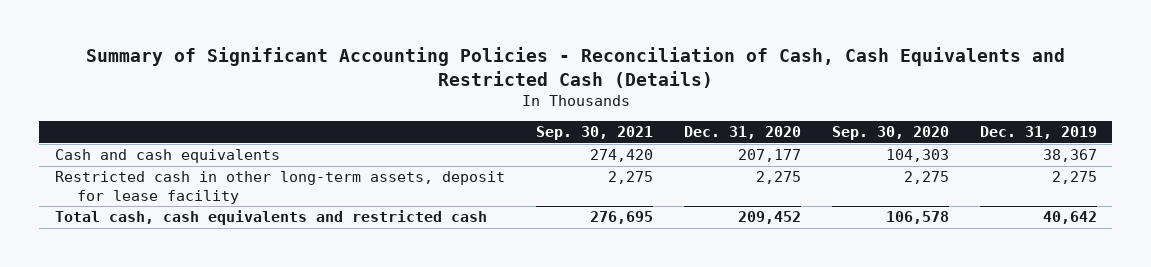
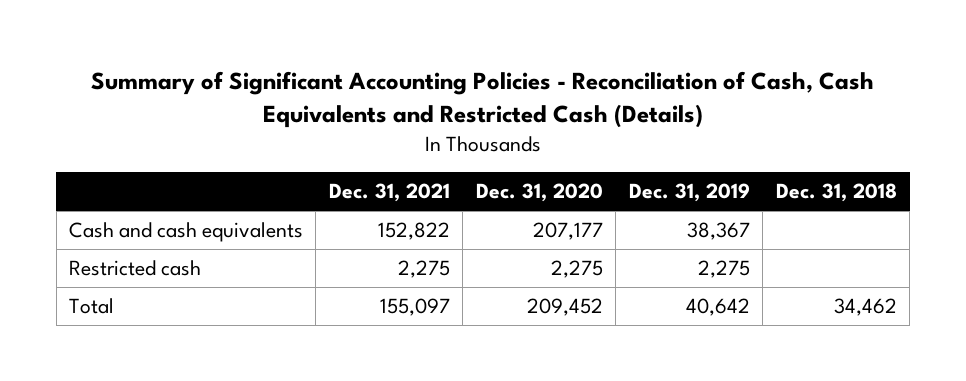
[535,126,653,141] Sep. 30, 2021 -> none
[831,126,949,141] Sep. 30, 2020 -> none
none -> [328,183,450,203] Dec. 31, 2021
none -> [775,183,897,203] Dec. 31, 2018
[54,171,505,204] Restricted cash in other long-term assets, deposit for lease facility -> [69,260,202,277] Restricted cash
[54,210,487,226] Total cash, cash equivalents and restricted cash -> [69,298,115,315] Total

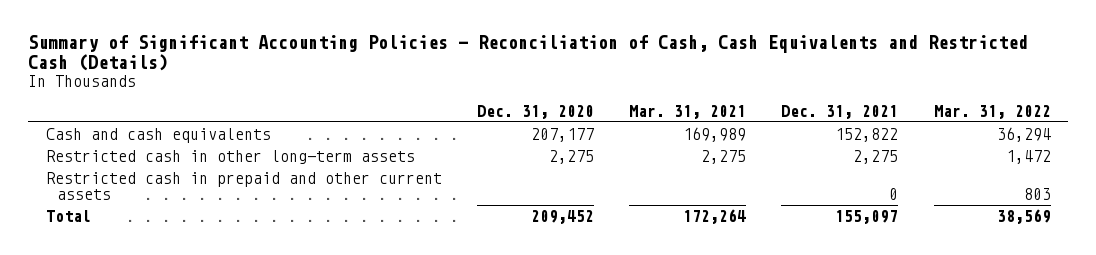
[628,183,750,203] Dec. 31, 2019 -> none
[775,183,897,203] Dec. 31, 2018 -> none
none -> [629,104,747,119] Mar. 31, 2021
none -> [933,104,1051,119] Mar. 31, 2022
[69,260,202,277] Restricted cash -> [45,150,415,165] Restricted cash in other long-term assets
none -> [45,172,442,201] Restricted cash in prepaid and other current assets

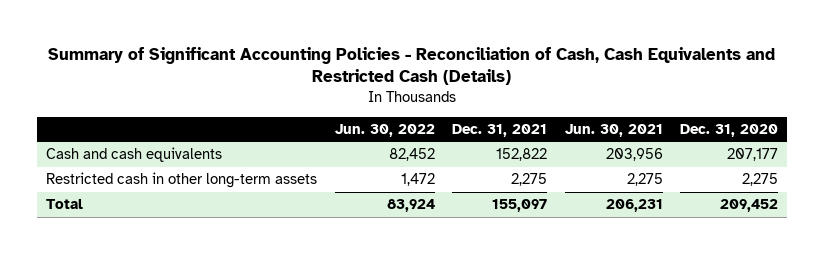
[629,104,747,119] Mar. 31, 2021 -> none
[933,104,1051,119] Mar. 31, 2022 -> none
none -> [334,123,435,137] Jun. 30, 2022
none -> [564,123,663,137] Jun. 30, 2021
[45,172,442,201] Restricted cash in prepaid and other current assets -> none

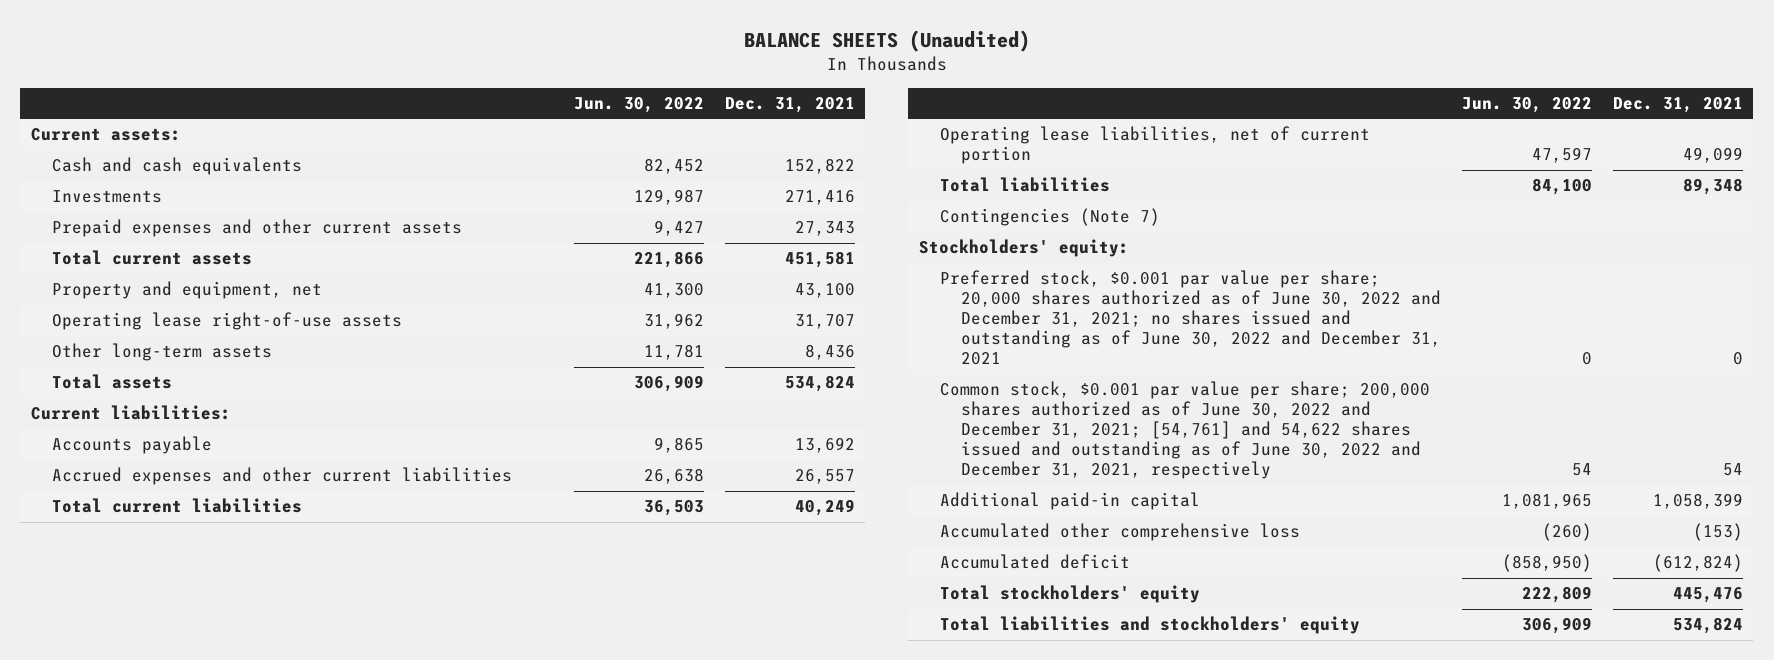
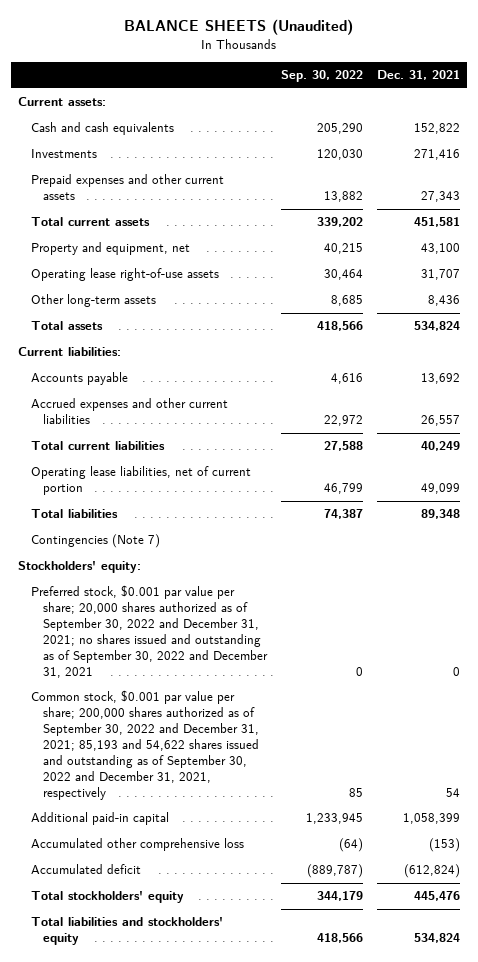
[574,97,705,114] Jun. 30, 2022 -> none
none -> [280,70,363,83] Sep. 30, 2022
[940,270,1442,366] Preferred stock, $0.001 par value per share; 20,000 shares authorized as of June 30, 2022 and December 31, 2021; no shares issued and outstanding as of June 30, 2022 and December 31, 2021 -> [30,585,269,678] Preferred stock, $0.001 par value per share; 20,000 shares authorized as of September 30, 2022 and December 31, 2021; no shares issued and outstanding as of September 30, 2022 and December 31, 2021
[940,381,1431,480] Common stock, $0.001 par value per share; 200,000 shares authorized as of June 30, 2022 and December 31, 2021; [54,761] and 54,622 shares issued and outstanding as of June 30, 2022 and December 31, 2021, respectively -> [30,690,260,800] Common stock, $0.001 par value per share; 200,000 shares authorized as of September 30, 2022 and December 31, 2021; 85,193 and 54,622 shares issued and outstanding as of September 30, 2022 and December 31, 2021, respectively

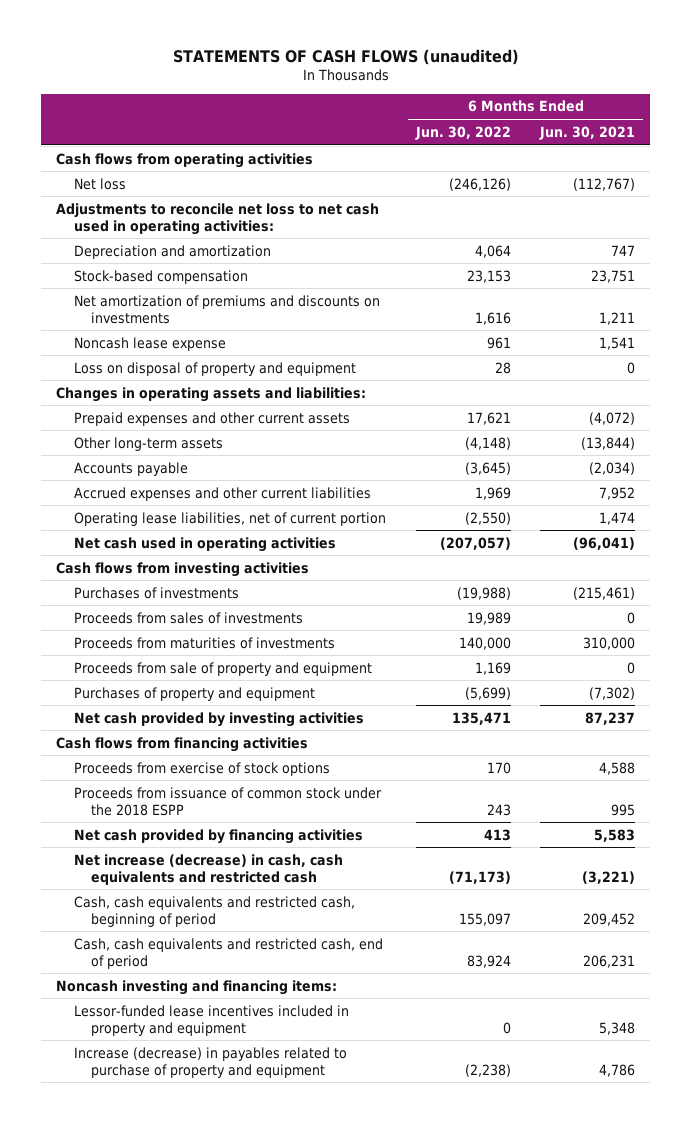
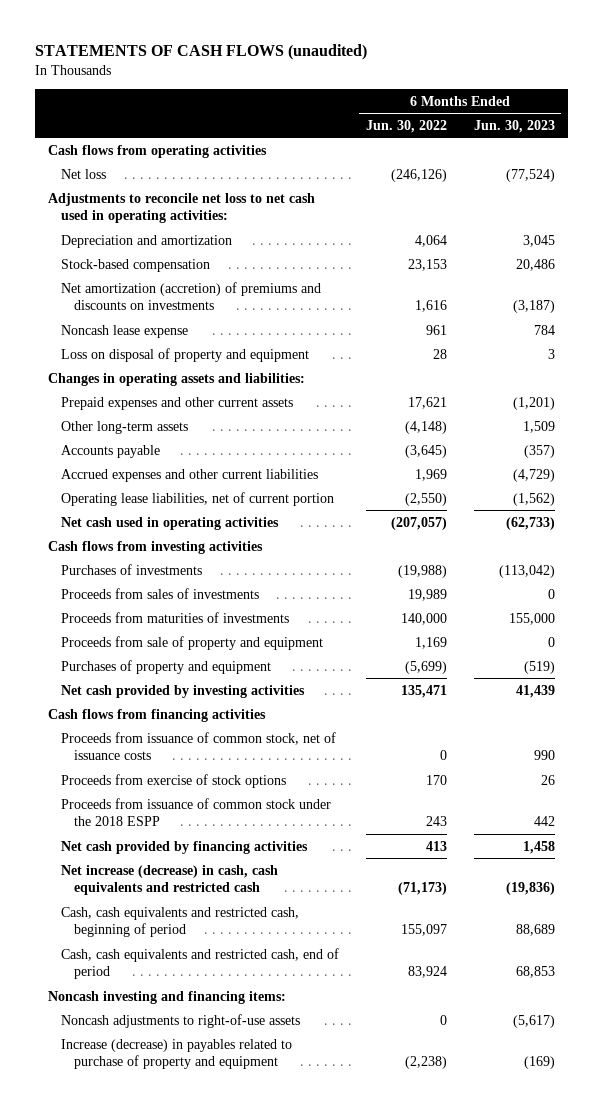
[539,125,636,140] Jun. 30, 2021 -> none
none -> [473,119,555,133] Jun. 30, 2023
[73,294,380,324] Net amortization of premiums and discounts on investments -> [60,281,321,311] Net amortization (accretion) of premiums and discounts on investments
none -> [60,731,336,761] Proceeds from issuance of common stock, net of issuance costs
[73,1004,349,1036] Lessor-funded lease incentives included in property and equipment -> none
none -> [60,1013,300,1028] Noncash adjustments to right-of-use assets

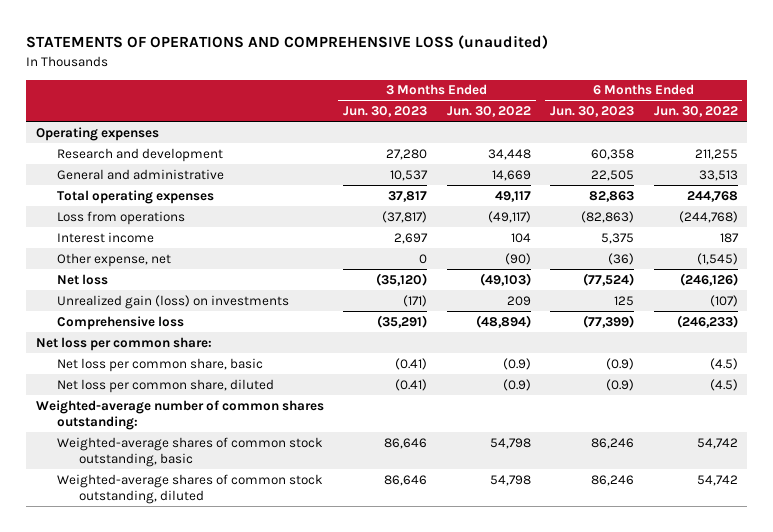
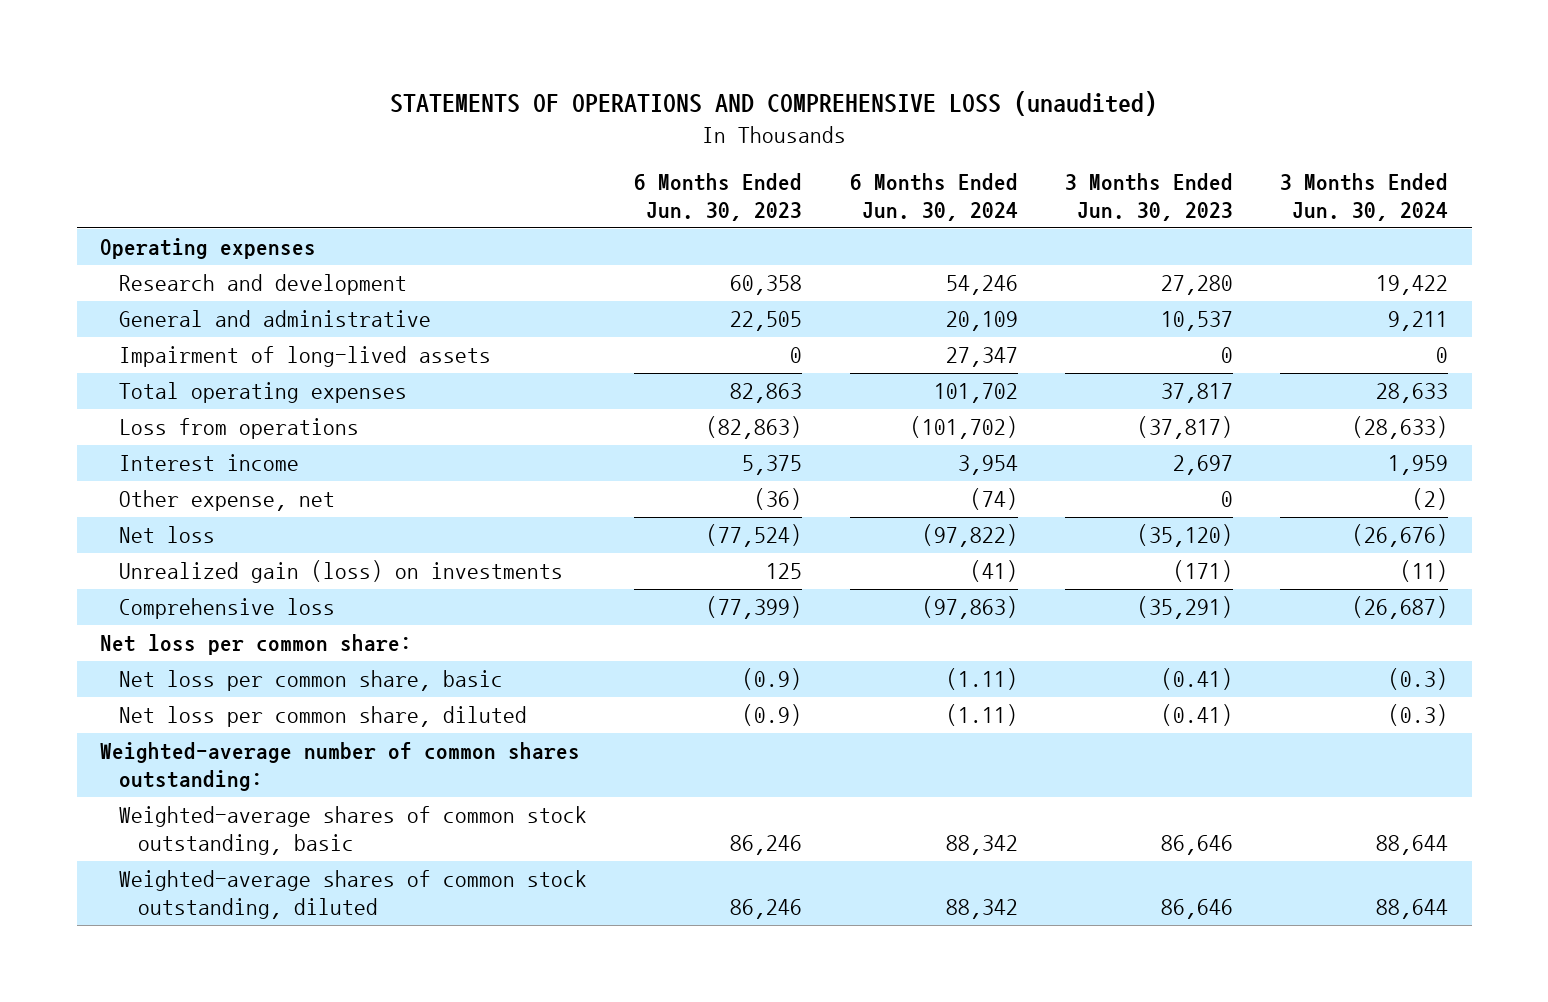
[446,106,531,118] Jun. 30, 2022 -> none
[653,106,738,118] Jun. 30, 2022 -> none
none -> [849,173,1018,221] 6 Months Ended Jun. 30, 2024
none -> [1279,173,1448,221] 3 Months Ended Jun. 30, 2024
none -> [119,346,492,368] Impairment of long-lived assets

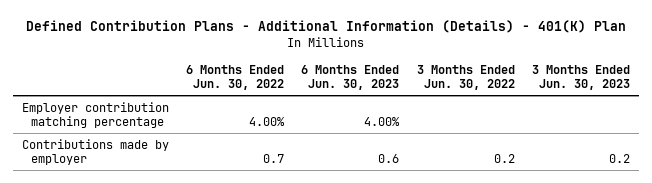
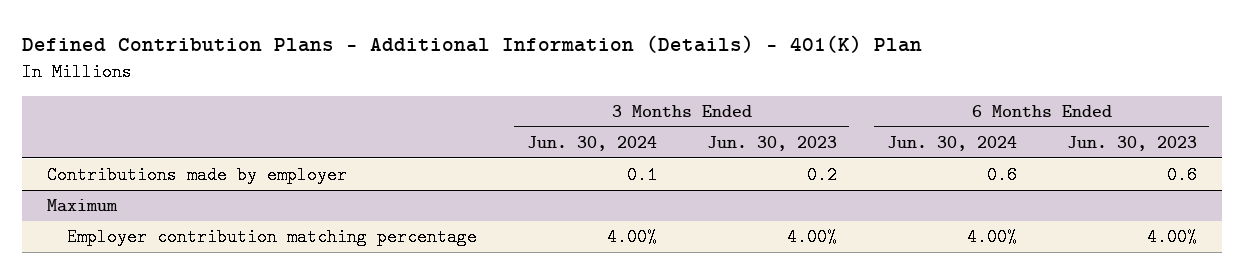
[186,64,285,91] 6 Months Ended Jun. 30, 2022 -> none
[416,64,515,91] 3 Months Ended Jun. 30, 2022 -> none
none -> [526,136,657,152] Jun. 30, 2024
none -> [886,136,1017,152] Jun. 30, 2024
[21,101,169,128] Employer contribution matching percentage -> none
none -> [46,199,118,213] Maximum
none -> [66,228,477,247] Employer contribution matching percentage

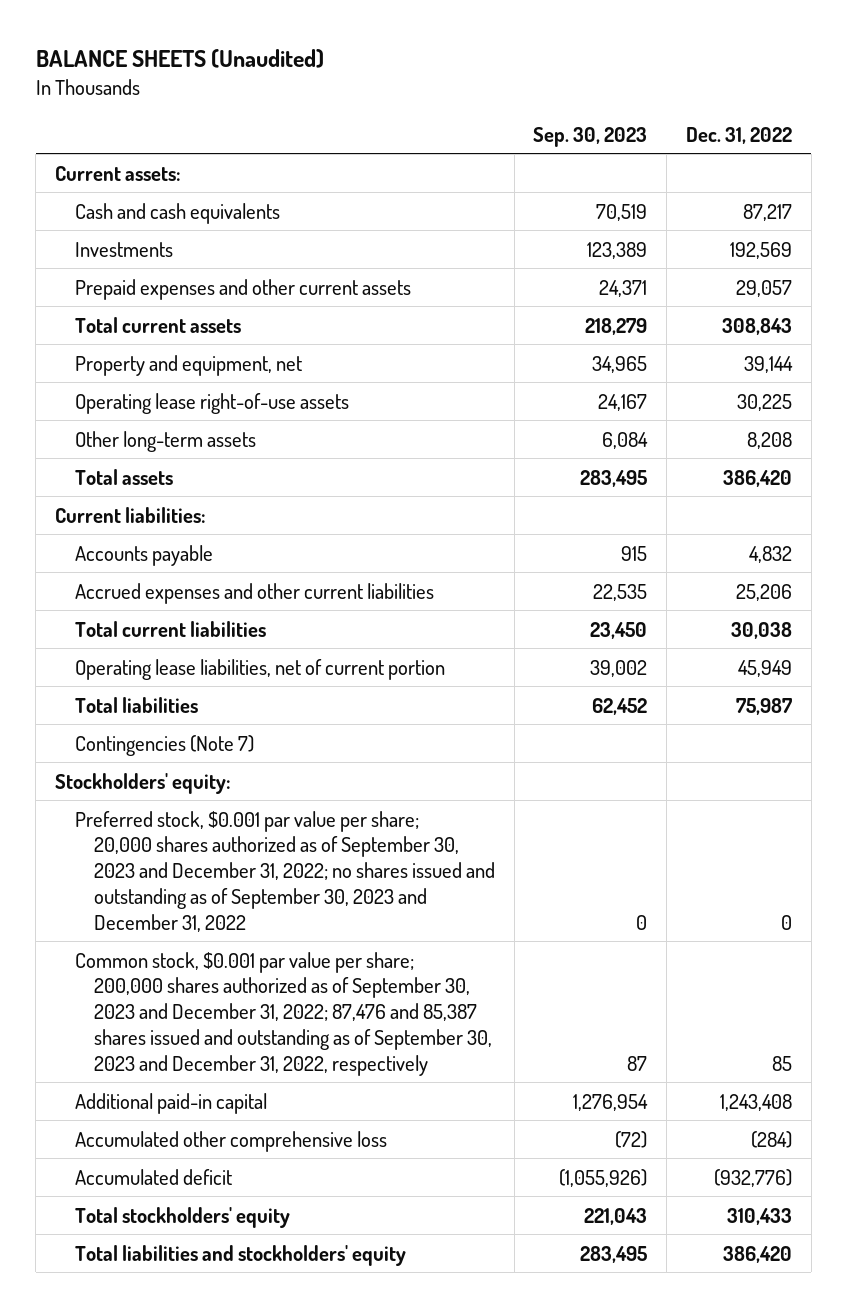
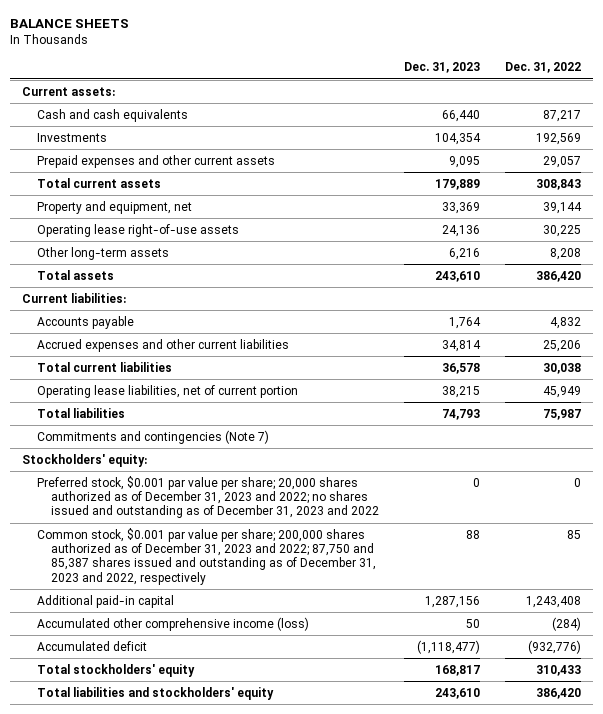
[35,49,324,69] BALANCE SHEETS (Unaudited) -> [9,18,129,28] BALANCE SHEETS
[533,126,648,147] Sep. 30, 2023 -> none
none -> [404,62,481,74] Dec. 31, 2023
[74,734,254,756] Contingencies (Note 7) -> [36,429,269,444] Commitments and contingencies (Note 7)
[74,810,495,932] Preferred stock, $0.001 par value per share; 20,000 shares authorized as of September 30, 2023 and December 31, 2022; no shares issued and outstanding as of September 30, 2023 and December 31, 2022 -> [36,475,380,519] Preferred stock, $0.001 par value per share; 20,000 shares authorized as of December 31, 2023 and 2022; no shares issued and outstanding as of December 31, 2023 and 2022
[74,951,492,1076] Common stock, $0.001 par value per share; 200,000 shares authorized as of September 30, 2023 and December 31, 2022; 87,476 and 85,387 shares issued and outstanding as of September 30, 2023 and December 31, 2022, respectively -> [36,527,377,585] Common stock, $0.001 par value per share; 200,000 shares authorized as of December 31, 2023 and 2022; 87,750 and 85,387 shares issued and outstanding as of December 31, 2023 and 2022, respectively
[74,1130,387,1152] Accumulated other comprehensive loss -> [36,616,309,631] Accumulated other comprehensive income (loss)

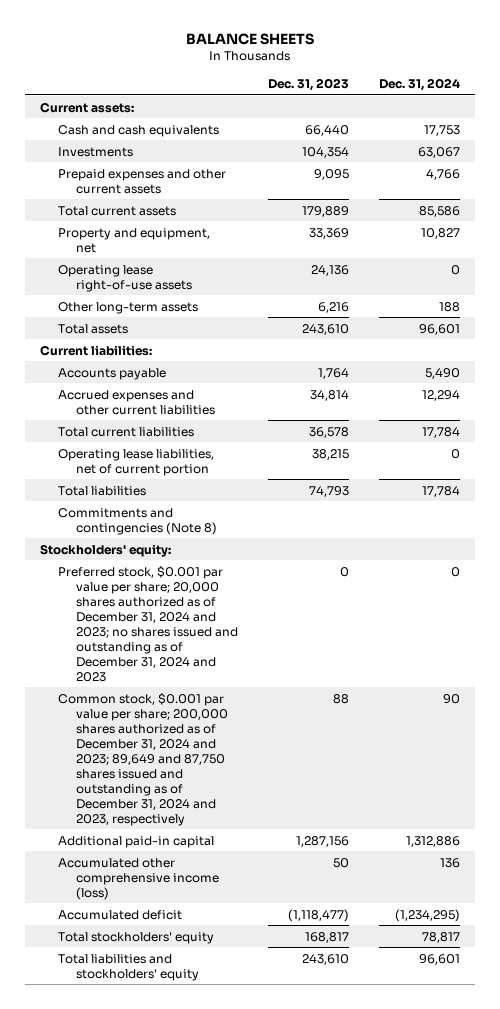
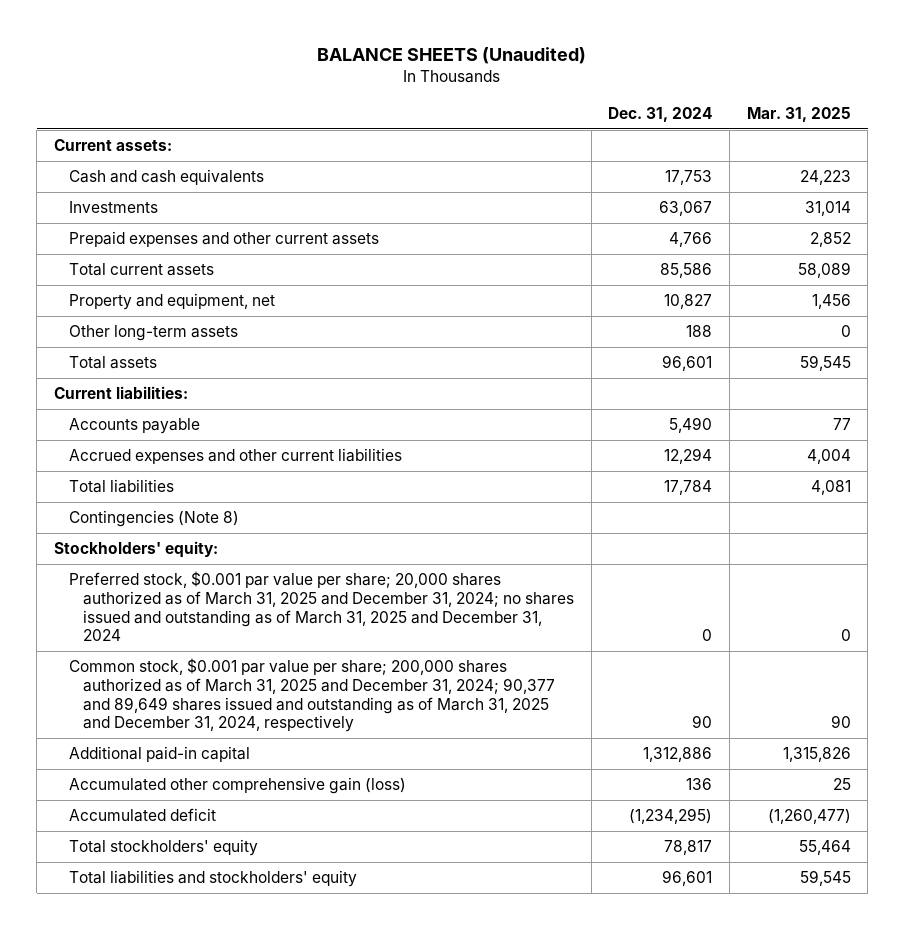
[185,32,314,45] BALANCE SHEETS -> [317,46,587,64] BALANCE SHEETS (Unaudited)
[267,78,349,92] Dec. 31, 2023 -> none
none -> [746,106,851,122] Mar. 31, 2025
[57,264,192,292] Operating lease right-of-use assets -> none
[57,426,194,437] Total current liabilities -> none
[57,448,214,476] Operating lease liabilities, net of current portion -> none
[57,507,217,535] Commitments and contingencies (Note 8) -> [68,510,239,528] Contingencies (Note 8)
[57,565,238,682] Preferred stock, $0.001 par value per share; 20,000 shares authorized as of December 31, 2024 and 2023; no shares issued and outstanding as of December 31, 2024 and 2023 -> [68,571,575,642] Preferred stock, $0.001 par value per share; 20,000 shares authorized as of March 31, 2025 and December 31, 2024; no shares issued and outstanding as of March 31, 2025 and December 31, 2024
[57,692,228,826] Common stock, $0.001 par value per share; 200,000 shares authorized as of December 31, 2024 and 2023; 89,649 and 87,750 shares issued and outstanding as of December 31, 2024 and 2023, respectively -> [68,658,556,733] Common stock, $0.001 par value per share; 200,000 shares authorized as of March 31, 2025 and December 31, 2024; 90,377 and 89,649 shares issued and outstanding as of March 31, 2025 and December 31, 2024, respectively
[57,857,219,900] Accumulated other comprehensive income (loss) -> [68,777,406,795] Accumulated other comprehensive gain (loss)

